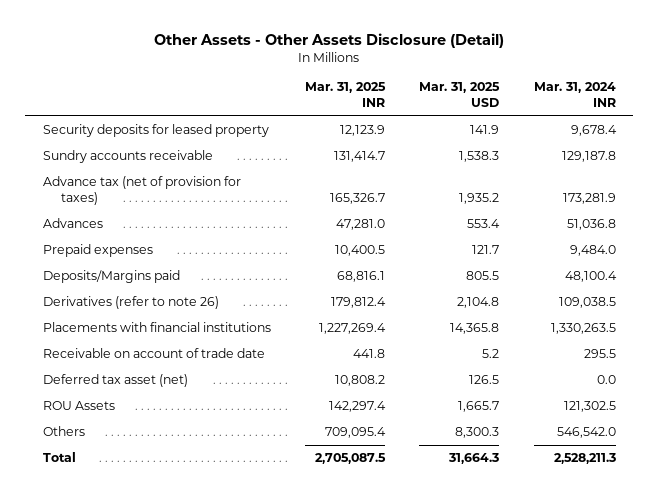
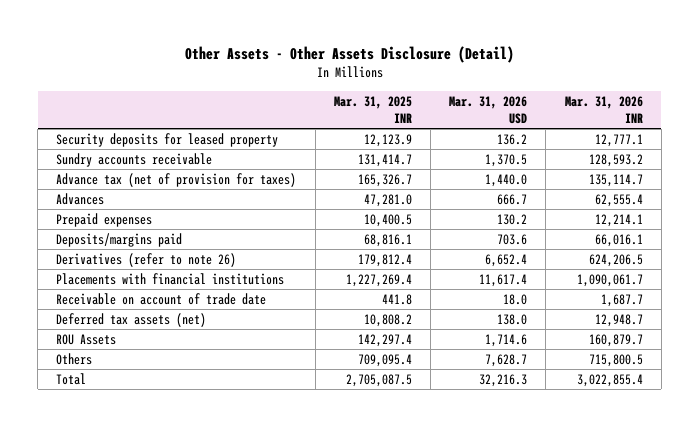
[419,82,501,108] Mar. 31, 2025 USD -> none
[533,82,616,108] Mar. 31, 2024 INR -> none
none -> [449,95,528,124] Mar. 31, 2026 USD
none -> [564,95,643,123] Mar. 31, 2026 INR
[42,270,180,284] Deposits/Margins paid -> [56,232,183,247] Deposits/margins paid
[42,374,188,388] Deferred tax asset (net) -> [56,312,207,327] Deferred tax assets (net)

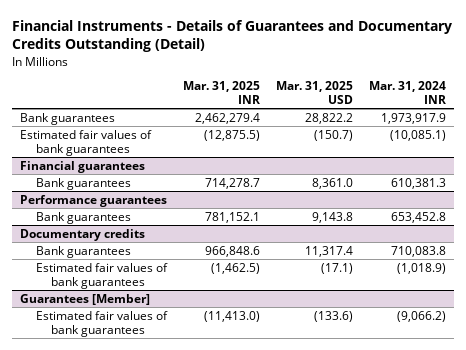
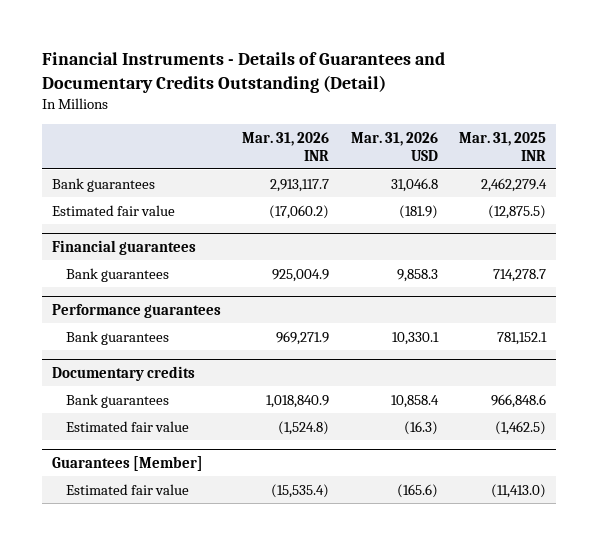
[276,81,354,105] Mar. 31, 2025 USD -> none
[368,81,446,105] Mar. 31, 2024 INR -> none
none -> [242,131,330,161] Mar. 31, 2026 INR
none -> [350,131,438,161] Mar. 31, 2026 USD
[20,129,153,156] Estimated fair values of bank guarantees -> [52,204,176,216] Estimated fair value
[35,262,168,289] Estimated fair values of bank guarantees -> [66,420,190,432] Estimated fair value
[35,310,168,337] Estimated fair values of bank guarantees -> [66,483,190,495] Estimated fair value

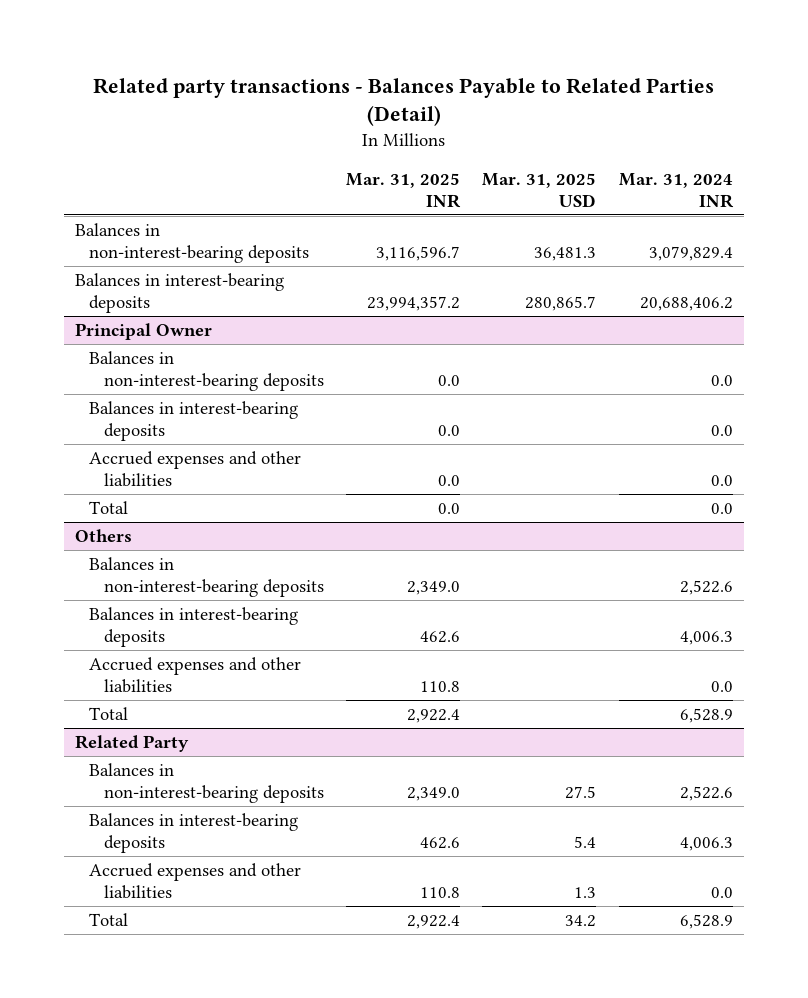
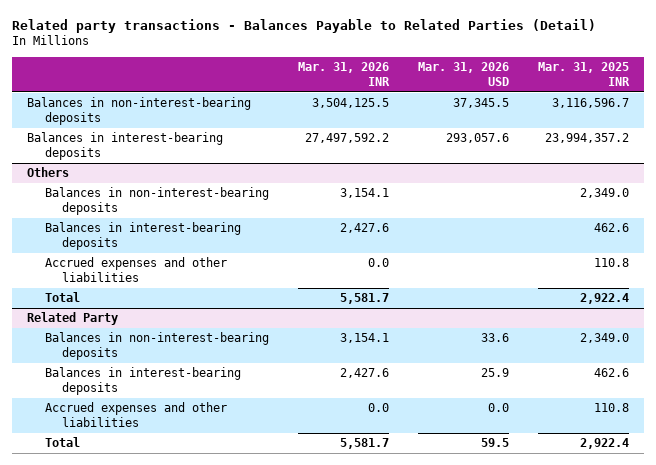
[482,173,597,207] Mar. 31, 2025 USD -> none
[618,173,734,208] Mar. 31, 2024 INR -> none
none -> [297,62,390,86] Mar. 31, 2026 INR
none -> [417,62,509,86] Mar. 31, 2026 USD
[74,323,212,341] Principal Owner -> none
[89,351,324,391] Balances in non-interest-bearing deposits -> none
[89,401,299,441] Balances in interest-bearing deposits -> none
[89,451,302,487] Accrued expenses and other liabilities -> none
[89,501,129,515] Total -> none

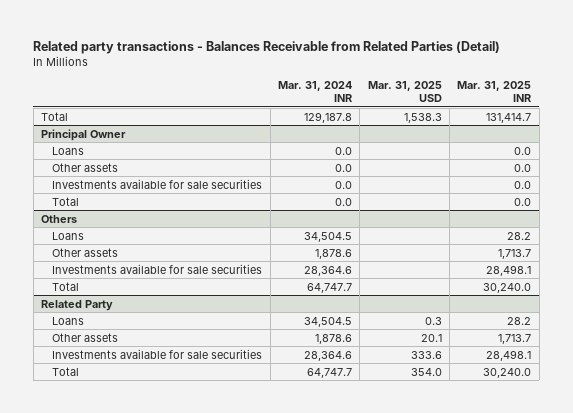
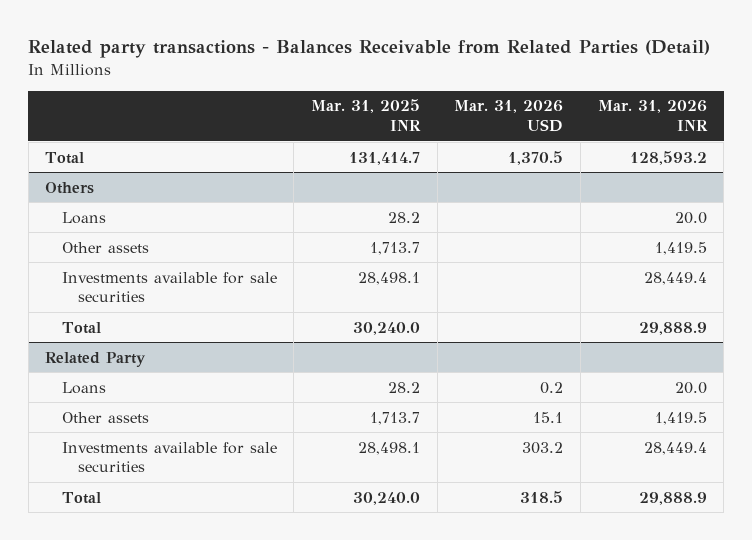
[277,81,352,103] Mar. 31, 2024 INR -> none
[367,81,442,103] Mar. 31, 2025 USD -> none
none -> [454,100,564,133] Mar. 31, 2026 USD
none -> [597,100,708,132] Mar. 31, 2026 INR
[41,128,127,141] Principal Owner -> none
[52,146,85,155] Loans -> none
[52,162,119,172] Other assets -> none
[52,178,263,189] Investments available for sale securities -> none
[52,196,80,206] Total -> none

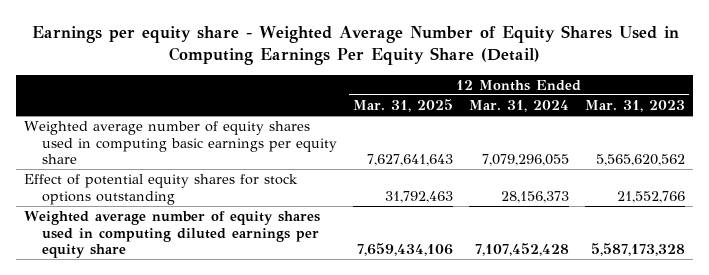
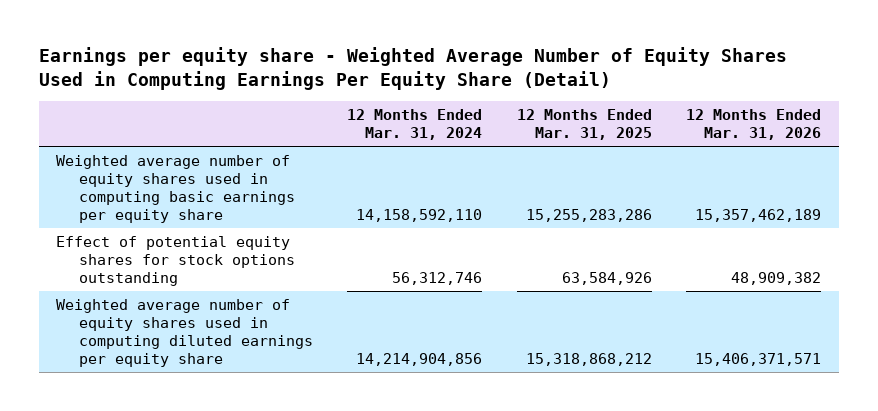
[585,99,686,112] Mar. 31, 2023 -> none
none -> [686,109,822,141] 12 Months Ended Mar. 31, 2026
[367,154,454,167] 7,627,641,643 -> [525,209,652,223] 15,255,283,286
[482,154,570,167] 7,079,296,055 -> [356,209,483,223] 14,158,592,110
[385,190,454,203] 31,792,463 -> [561,272,652,286] 63,584,926
[501,190,570,203] 28,156,373 -> [392,272,483,286] 56,312,746
[357,243,454,257] 7,659,434,106 -> [525,353,652,367] 15,318,868,212
[475,243,570,257] 7,107,452,428 -> [356,353,483,367] 14,214,904,856

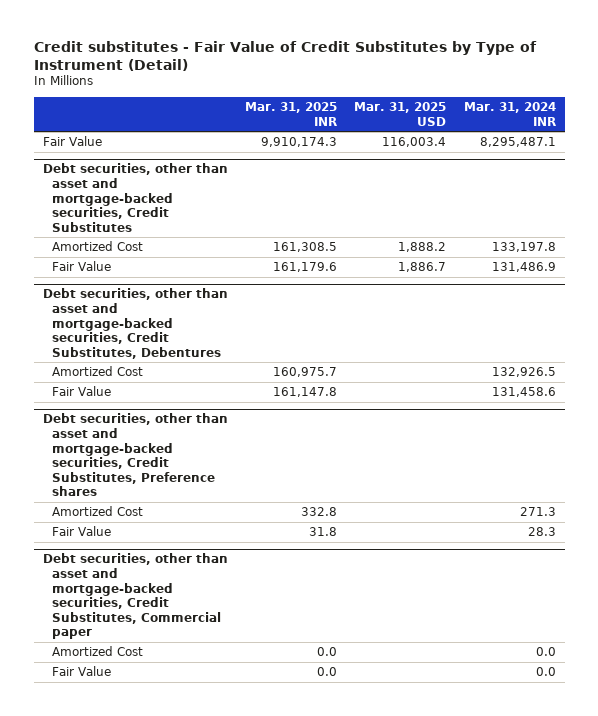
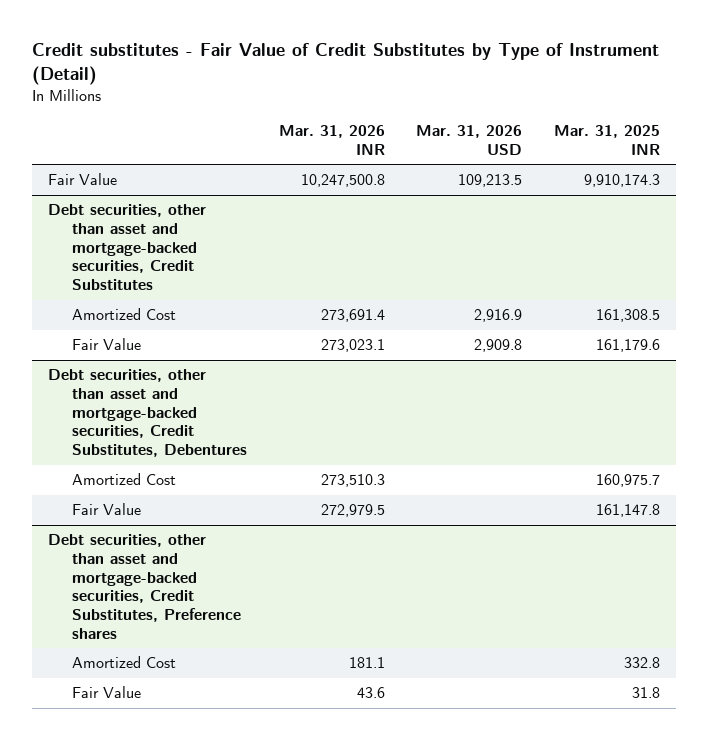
[354,102,447,126] Mar. 31, 2025 USD -> none
[463,102,556,126] Mar. 31, 2024 INR -> none
none -> [278,125,385,156] Mar. 31, 2026 INR
none -> [416,125,523,156] Mar. 31, 2026 USD
[42,553,228,640] Debt securities, other than asset and mortgage-backed securities, Credit Substitutes, Commercial paper -> none
[52,646,144,657] Amortized Cost -> none
[52,666,112,677] Fair Value -> none

